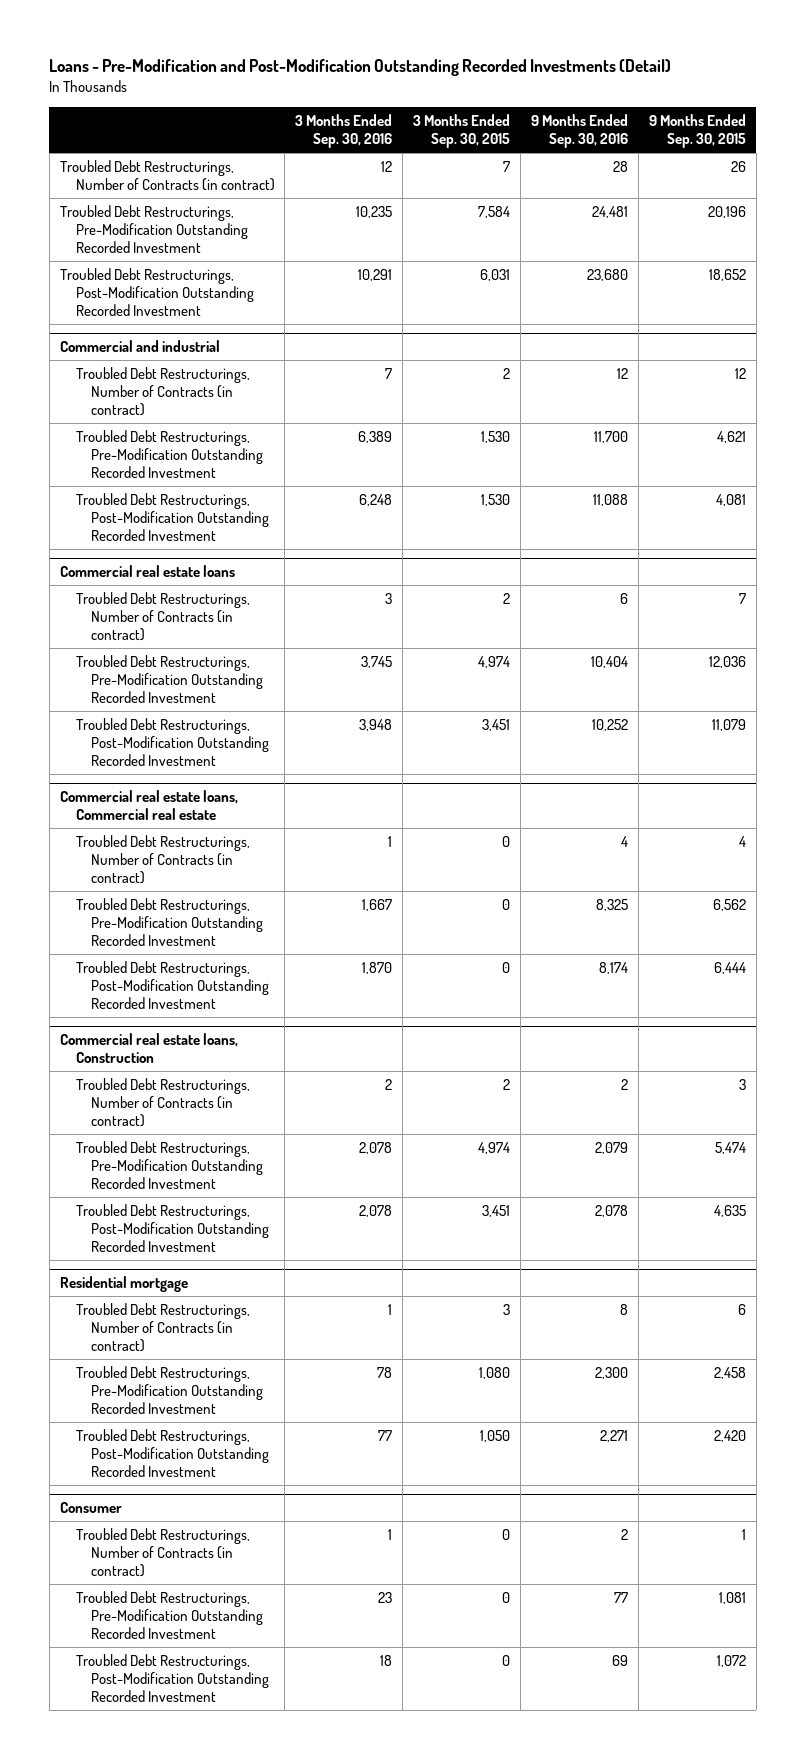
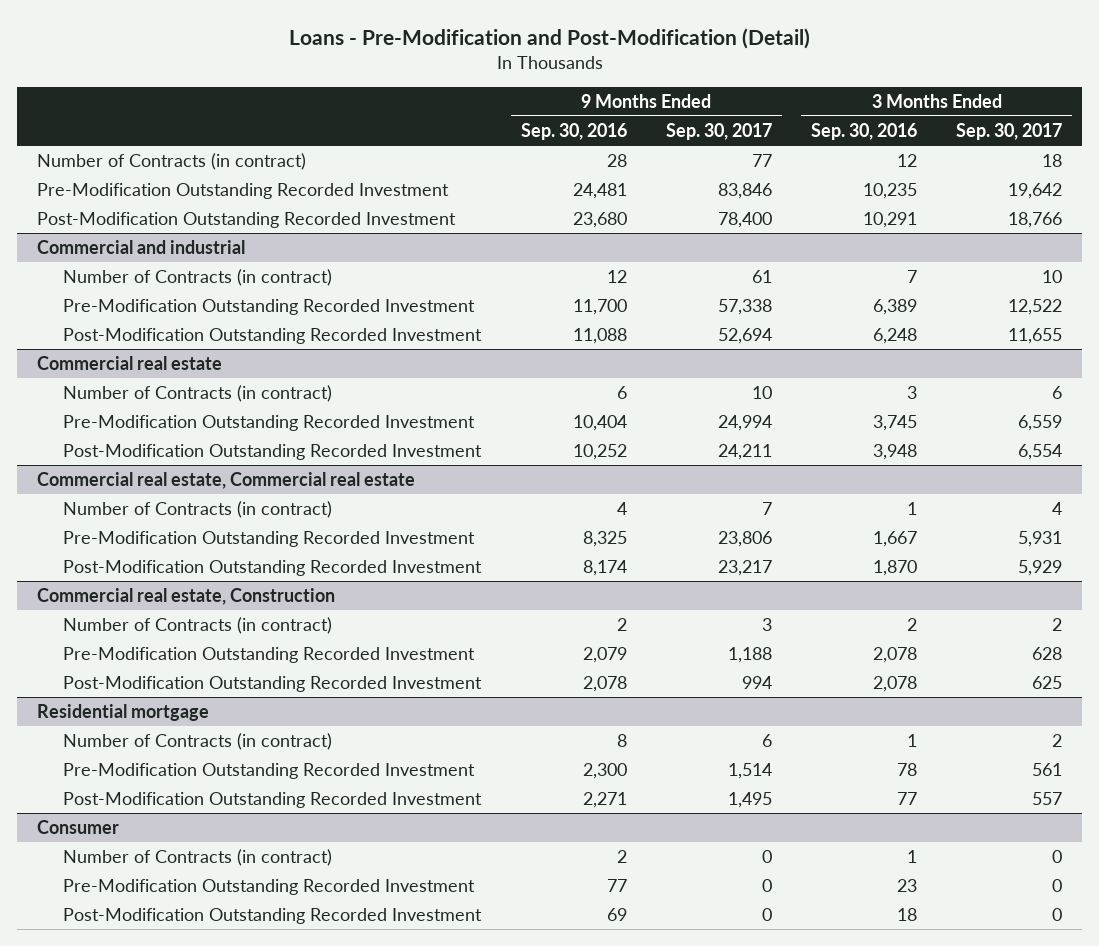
[49,59,672,77] Loans - Pre-Modification and Post-Modification Outstanding Recorded Investments (Detail) -> [288,27,810,49] Loans - Pre-Modification and Post-Modification (Detail)
[413,113,511,149] 3 Months Ended Sep. 30, 2015 -> none
[648,113,746,149] 9 Months Ended Sep. 30, 2015 -> none
none -> [665,122,772,140] Sep. 30, 2017
none -> [956,122,1063,140] Sep. 30, 2017
[59,159,275,192] Troubled Debt Restructurings, Number of Contracts (in contract) -> [37,153,307,171] Number of Contracts (in contract)
[59,204,248,254] Troubled Debt Restructurings, Pre-Modification Outstanding Recorded Investment -> [37,183,450,200] Pre-Modification Outstanding Recorded Investment
[59,267,254,317] Troubled Debt Restructurings, Post-Modification Outstanding Recorded Investment -> [37,212,457,229] Post-Modification Outstanding Recorded Investment
[75,366,250,417] Troubled Debt Restructurings, Number of Contracts (in contract) -> [63,269,333,287] Number of Contracts (in contract)
[75,429,264,479] Troubled Debt Restructurings, Pre-Modification Outstanding Recorded Investment -> [63,299,476,316] Pre-Modification Outstanding Recorded Investment
[75,492,270,542] Troubled Debt Restructurings, Post-Modification Outstanding Recorded Investment -> [63,328,483,345] Post-Modification Outstanding Recorded Investment
[59,564,235,577] Commercial real estate loans -> [37,356,223,371] Commercial real estate
[75,591,250,642] Troubled Debt Restructurings, Number of Contracts (in contract) -> [63,385,333,403] Number of Contracts (in contract)
[75,654,264,704] Troubled Debt Restructurings, Pre-Modification Outstanding Recorded Investment -> [63,415,476,432] Pre-Modification Outstanding Recorded Investment
[75,717,270,767] Troubled Debt Restructurings, Post-Modification Outstanding Recorded Investment -> [63,444,483,461] Post-Modification Outstanding Recorded Investment
[59,789,238,821] Commercial real estate loans, Commercial real estate -> [37,472,416,490] Commercial real estate, Commercial real estate
[75,834,250,885] Troubled Debt Restructurings, Number of Contracts (in contract) -> [63,501,333,519] Number of Contracts (in contract)
[75,897,264,947] Troubled Debt Restructurings, Pre-Modification Outstanding Recorded Investment -> [63,531,476,548] Pre-Modification Outstanding Recorded Investment
[75,960,270,1010] Troubled Debt Restructurings, Post-Modification Outstanding Recorded Investment -> [63,560,483,577] Post-Modification Outstanding Recorded Investment
[59,1032,238,1064] Commercial real estate loans, Construction -> [37,588,336,606] Commercial real estate, Construction
[75,1077,250,1128] Troubled Debt Restructurings, Number of Contracts (in contract) -> [63,617,333,635] Number of Contracts (in contract)
[75,1140,264,1190] Troubled Debt Restructurings, Pre-Modification Outstanding Recorded Investment -> [63,647,476,664] Pre-Modification Outstanding Recorded Investment
[75,1203,270,1253] Troubled Debt Restructurings, Post-Modification Outstanding Recorded Investment -> [63,676,483,693] Post-Modification Outstanding Recorded Investment
[75,1302,250,1353] Troubled Debt Restructurings, Number of Contracts (in contract) -> [63,733,333,751] Number of Contracts (in contract)
[75,1365,264,1415] Troubled Debt Restructurings, Pre-Modification Outstanding Recorded Investment -> [63,763,476,780] Pre-Modification Outstanding Recorded Investment
[75,1428,270,1478] Troubled Debt Restructurings, Post-Modification Outstanding Recorded Investment -> [63,792,483,809] Post-Modification Outstanding Recorded Investment
[75,1527,250,1578] Troubled Debt Restructurings, Number of Contracts (in contract) -> [63,849,333,867] Number of Contracts (in contract)
[75,1590,264,1640] Troubled Debt Restructurings, Pre-Modification Outstanding Recorded Investment -> [63,879,476,896] Pre-Modification Outstanding Recorded Investment
[75,1653,270,1703] Troubled Debt Restructurings, Post-Modification Outstanding Recorded Investment -> [63,908,483,925] Post-Modification Outstanding Recorded Investment

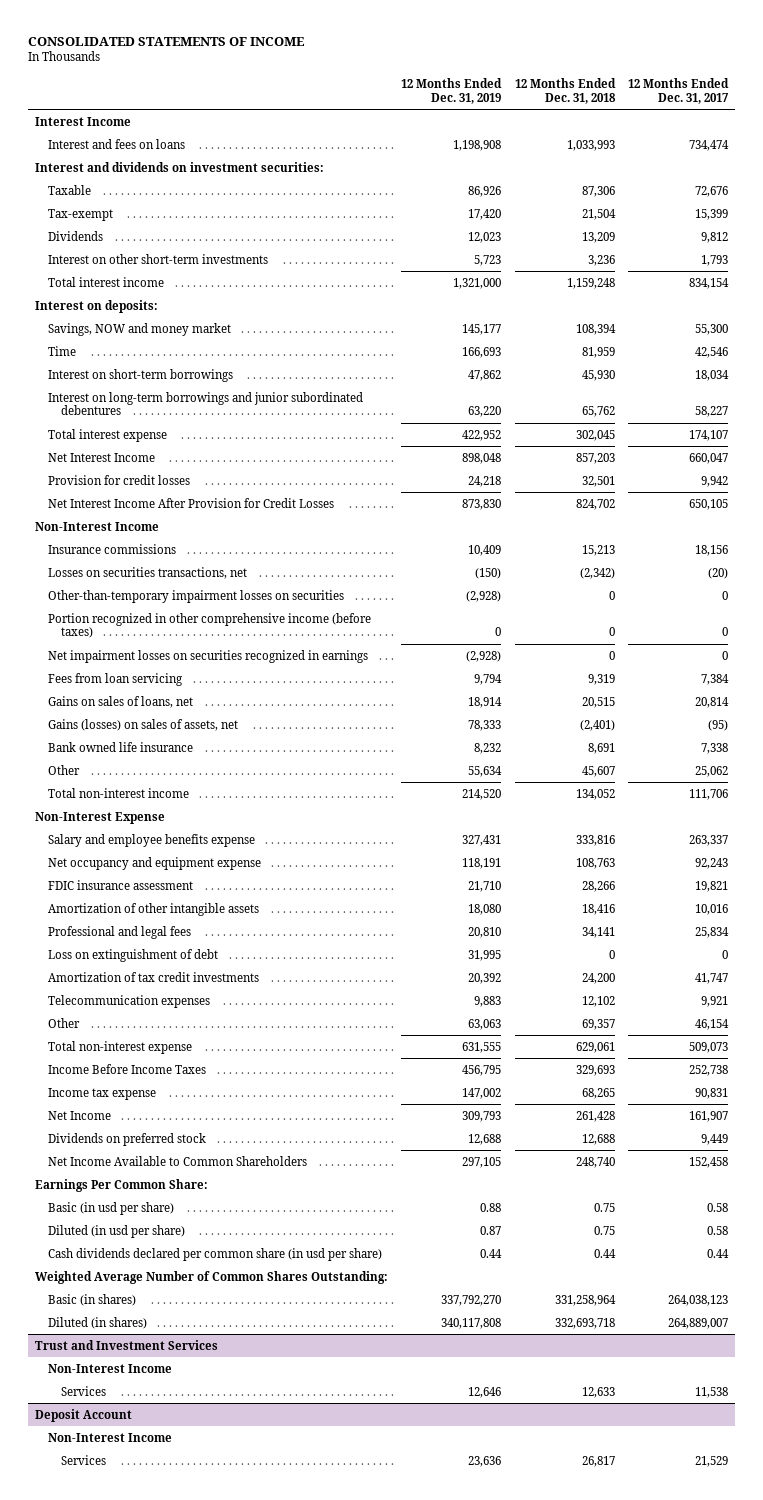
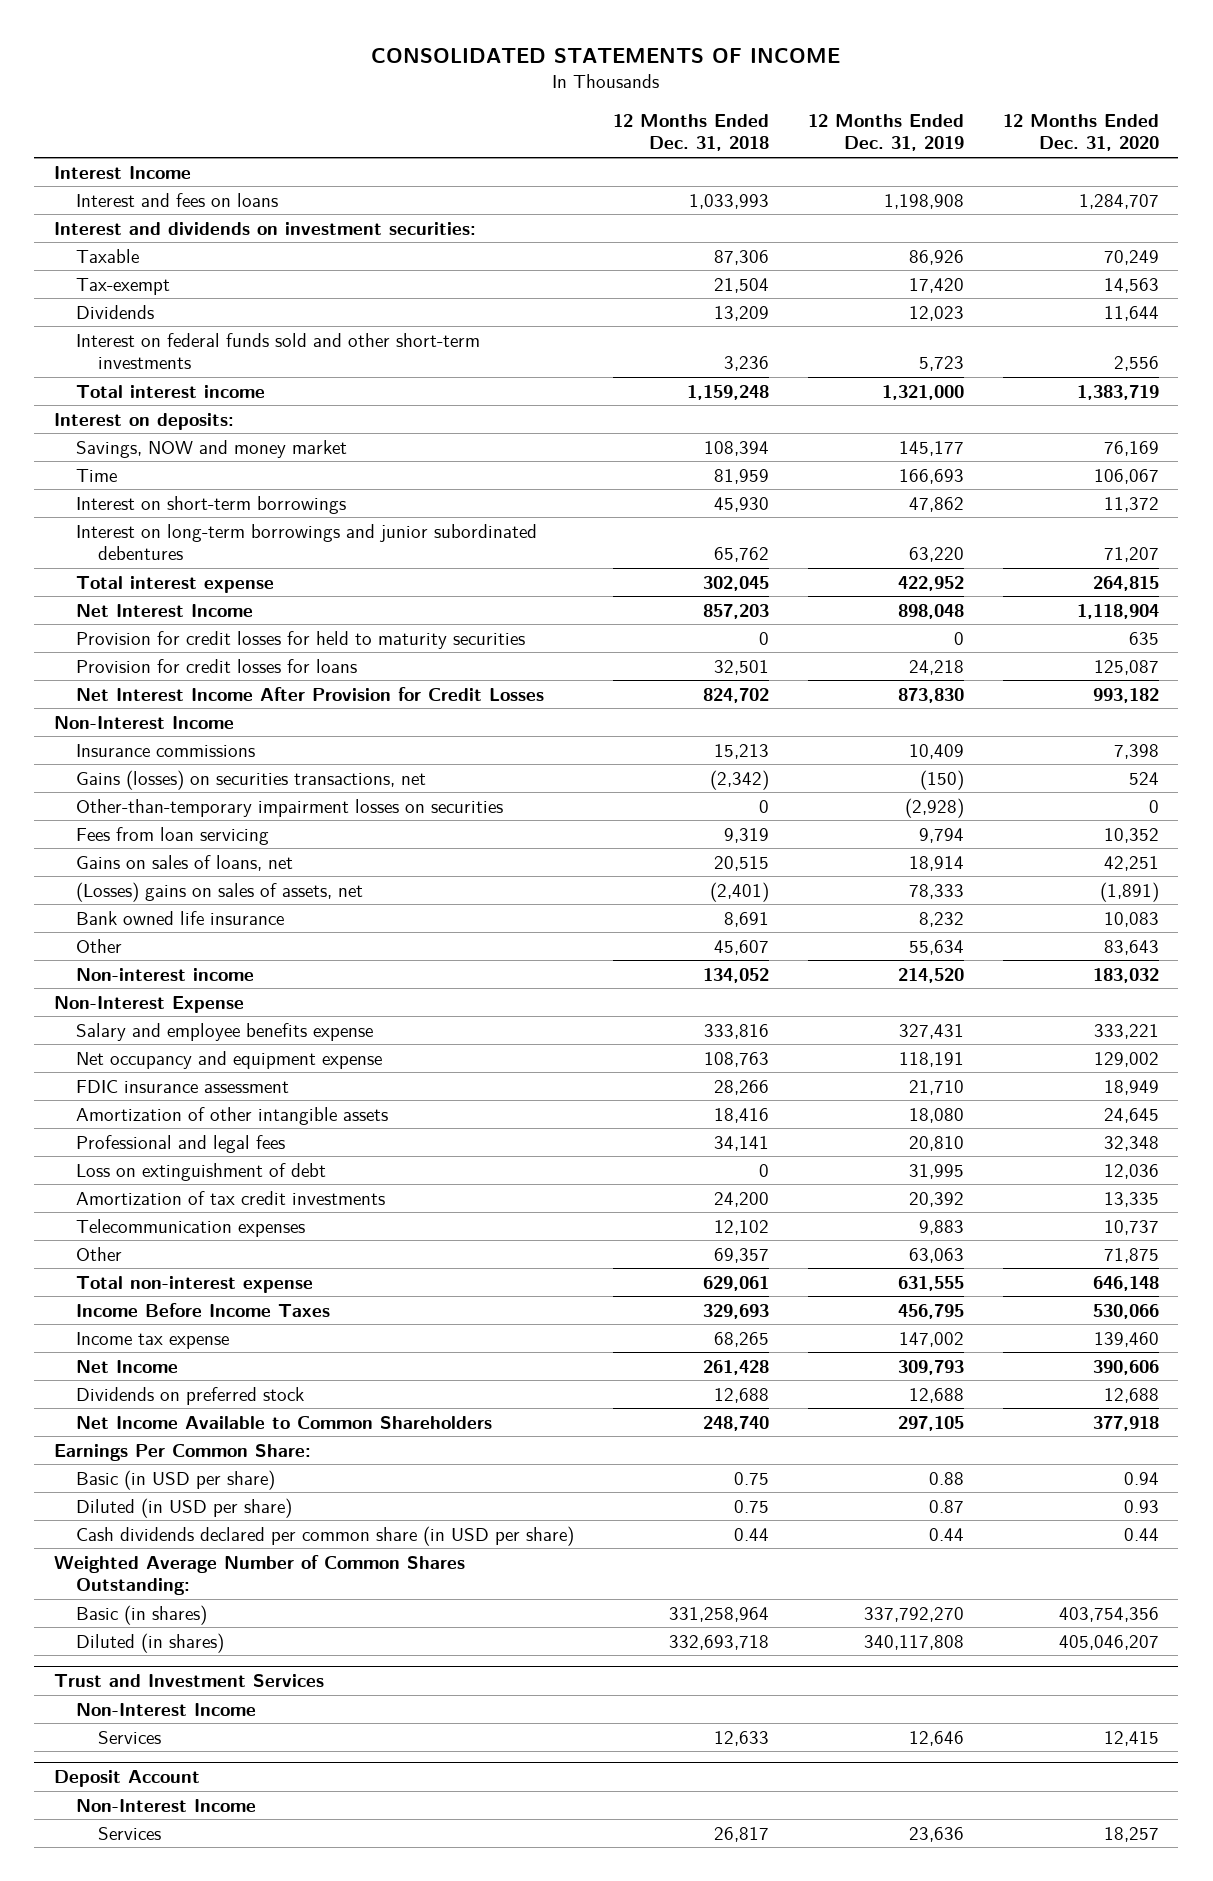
[628,78,730,105] 12 Months Ended Dec. 31, 2017 -> none
none -> [1002,113,1159,152] 12 Months Ended Dec. 31, 2020
[47,253,268,264] Interest on other short-term investments -> [75,332,480,370] Interest on federal funds sold and other short-term investments
none -> [75,630,525,649] Provision for credit losses for held to maturity securities
[47,474,190,485] Provision for credit losses -> [75,658,357,673] Provision for credit losses for loans
[47,566,247,579] Losses on securities transactions, net -> [75,769,426,790] Gains (losses) on securities transactions, net
[47,612,371,639] Portion recognized in other comprehensive income (before taxes) -> none
[47,649,368,663] Net impairment losses on securities recognized in earnings -> none
[47,718,238,731] Gains (losses) on sales of assets, net -> [75,881,363,902] (Losses) gains on sales of assets, net
[47,787,189,798] Total non-interest income -> [75,967,254,981] Non-interest income
[47,1201,174,1215] Basic (in usd per share) -> [75,1469,275,1490] Basic (in USD per share)
[47,1224,185,1238] Diluted (in usd per share) -> [75,1497,292,1518] Diluted (in USD per share)
[47,1247,382,1261] Cash dividends declared per common share (in usd per share) -> [75,1525,574,1546] Cash dividends declared per common share (in USD per share)

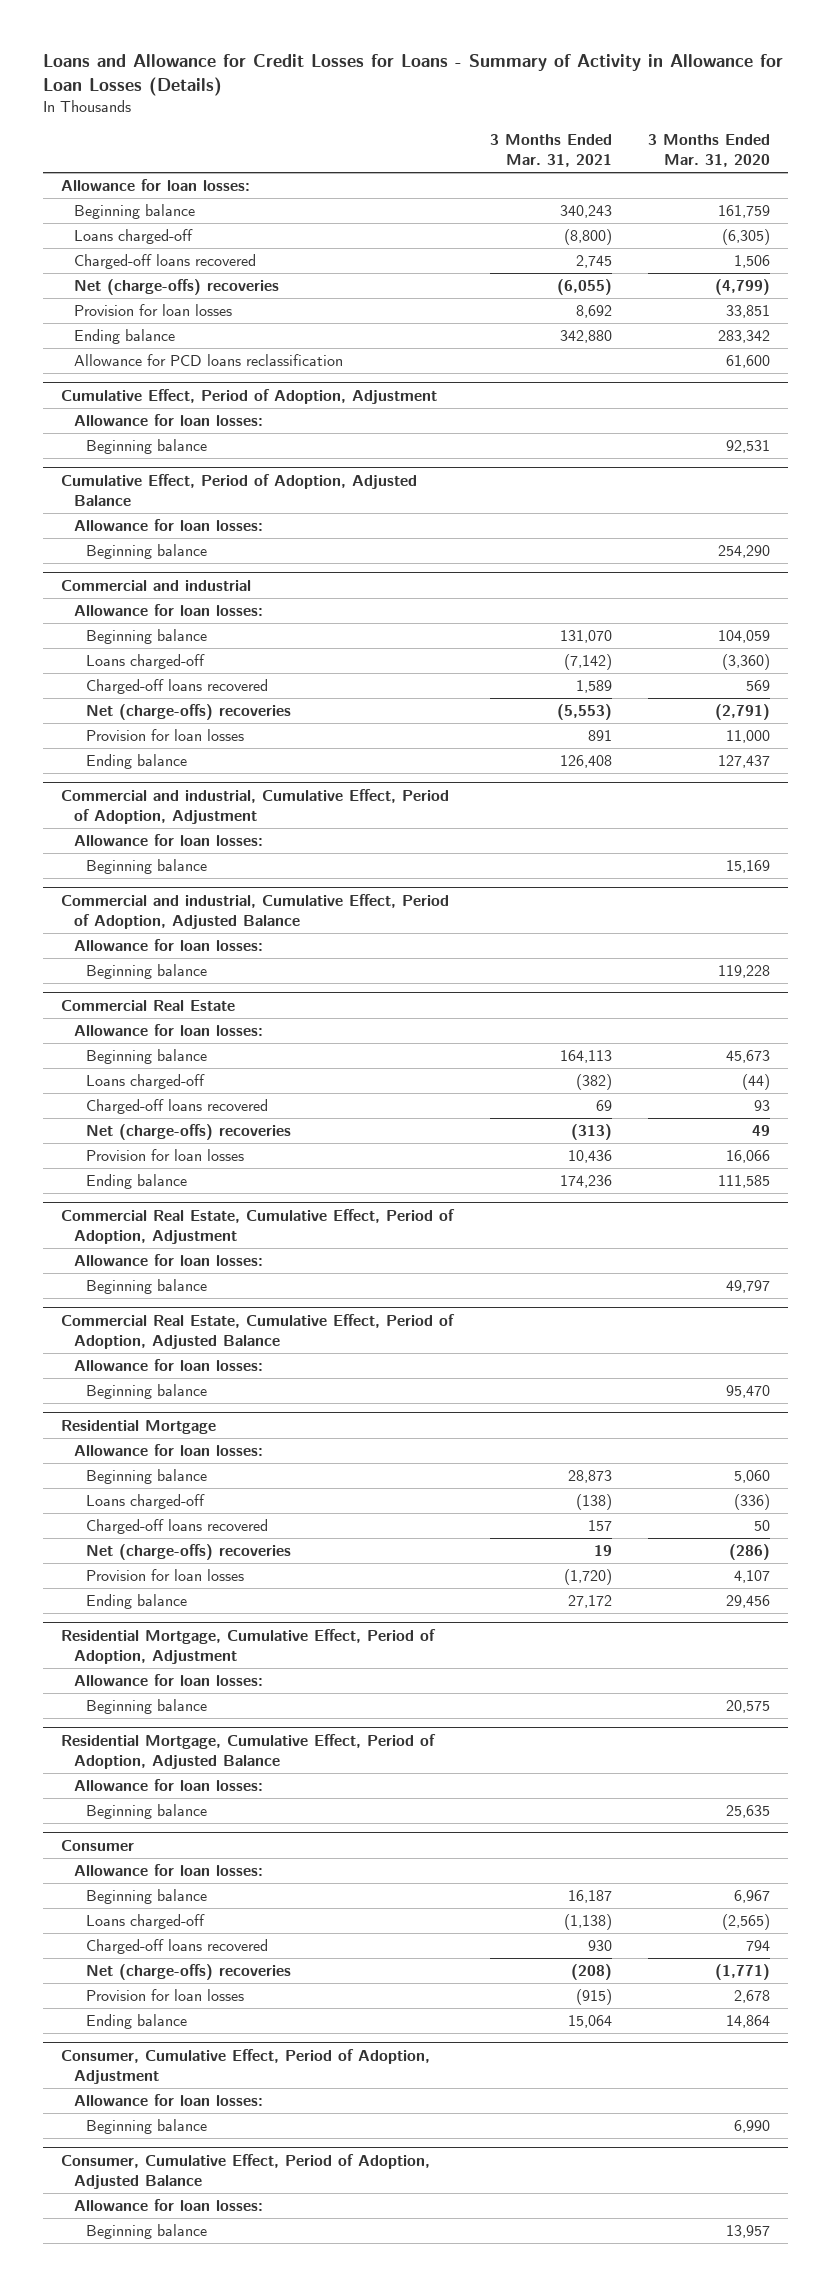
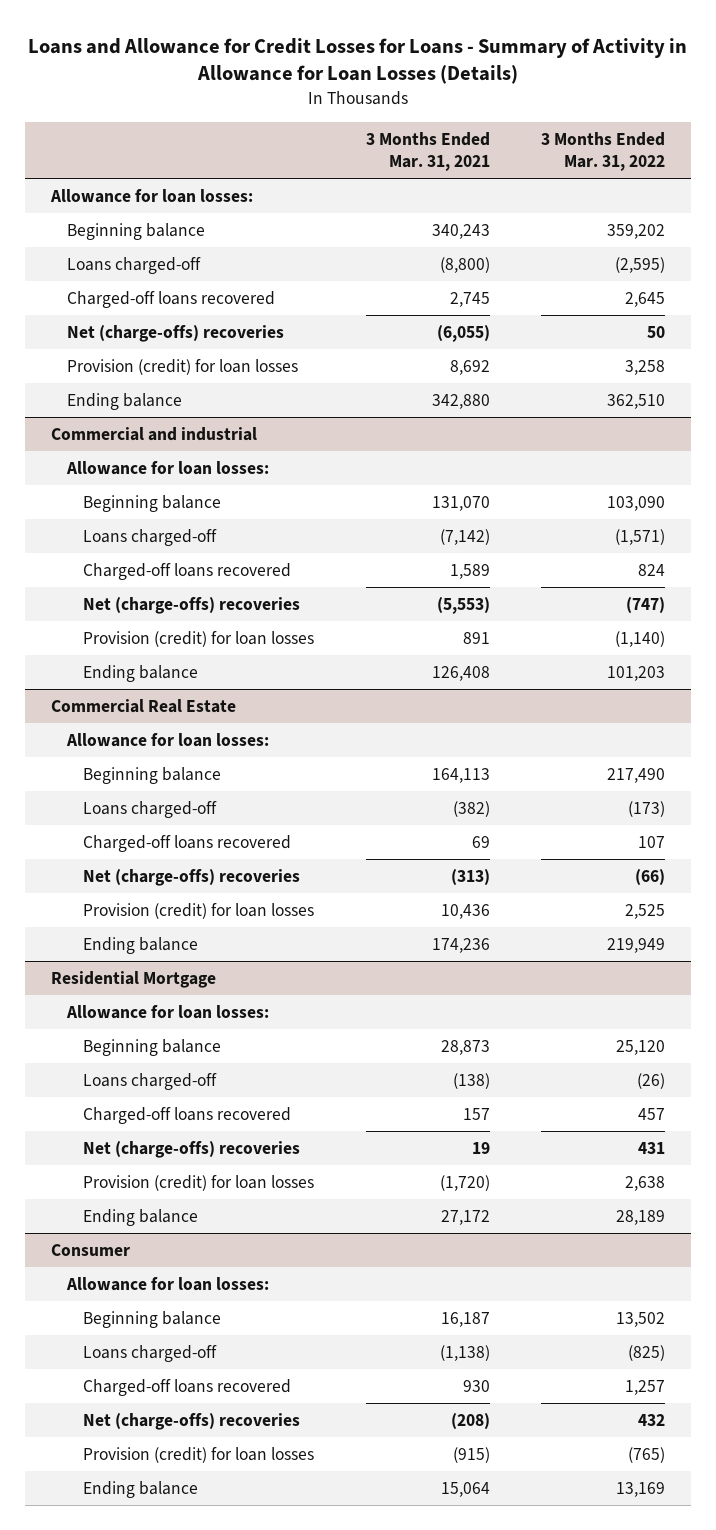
[647,134,770,168] 3 Months Ended Mar. 31, 2020 -> none
none -> [541,131,666,171] 3 Months Ended Mar. 31, 2022
[73,303,232,316] Provision for loan losses -> [67,358,299,375] Provision (credit) for loan losses
[73,353,343,366] Allowance for PCD loans reclassification -> none
[61,388,438,404] Cumulative Effect, Period of Adoption, Adjustment -> none
[73,413,263,426] Allowance for loan losses: -> none
[85,438,207,454] Beginning balance -> none
[61,473,418,506] Cumulative Effect, Period of Adoption, Adjusted Balance -> none
[73,518,263,531] Allowance for loan losses: -> none
[85,543,207,559] Beginning balance -> none
[85,728,244,741] Provision for loan losses -> [83,630,315,647] Provision (credit) for loan losses
[61,788,450,824] Commercial and industrial, Cumulative Effect, Period of Adoption, Adjustment -> none
[73,833,263,846] Allowance for loan losses: -> none
[85,858,207,874] Beginning balance -> none
[61,893,450,929] Commercial and industrial, Cumulative Effect, Period of Adoption, Adjusted Balance -> none
[73,938,263,951] Allowance for loan losses: -> none
[85,963,207,979] Beginning balance -> none
[85,1148,244,1161] Provision for loan losses -> [83,902,315,919] Provision (credit) for loan losses
[61,1208,456,1244] Commercial Real Estate, Cumulative Effect, Period of Adoption, Adjustment -> none
[73,1253,263,1266] Allowance for loan losses: -> none
[85,1278,207,1294] Beginning balance -> none
[61,1313,456,1349] Commercial Real Estate, Cumulative Effect, Period of Adoption, Adjusted Balance -> none
[73,1358,263,1371] Allowance for loan losses: -> none
[85,1383,207,1399] Beginning balance -> none
[85,1568,244,1581] Provision for loan losses -> [83,1174,315,1191] Provision (credit) for loan losses
[61,1628,437,1664] Residential Mortgage, Cumulative Effect, Period of Adoption, Adjustment -> none
[73,1673,263,1686] Allowance for loan losses: -> none
[85,1698,207,1714] Beginning balance -> none
[61,1733,437,1769] Residential Mortgage, Cumulative Effect, Period of Adoption, Adjusted Balance -> none
[73,1778,263,1791] Allowance for loan losses: -> none
[85,1803,207,1819] Beginning balance -> none
[85,1988,244,2001] Provision for loan losses -> [83,1446,315,1463] Provision (credit) for loan losses
[61,2048,431,2084] Consumer, Cumulative Effect, Period of Adoption, Adjustment -> none
[73,2093,263,2106] Allowance for loan losses: -> none
[85,2118,207,2134] Beginning balance -> none
[61,2153,431,2189] Consumer, Cumulative Effect, Period of Adoption, Adjusted Balance -> none
[73,2198,263,2211] Allowance for loan losses: -> none
[85,2223,207,2239] Beginning balance -> none

